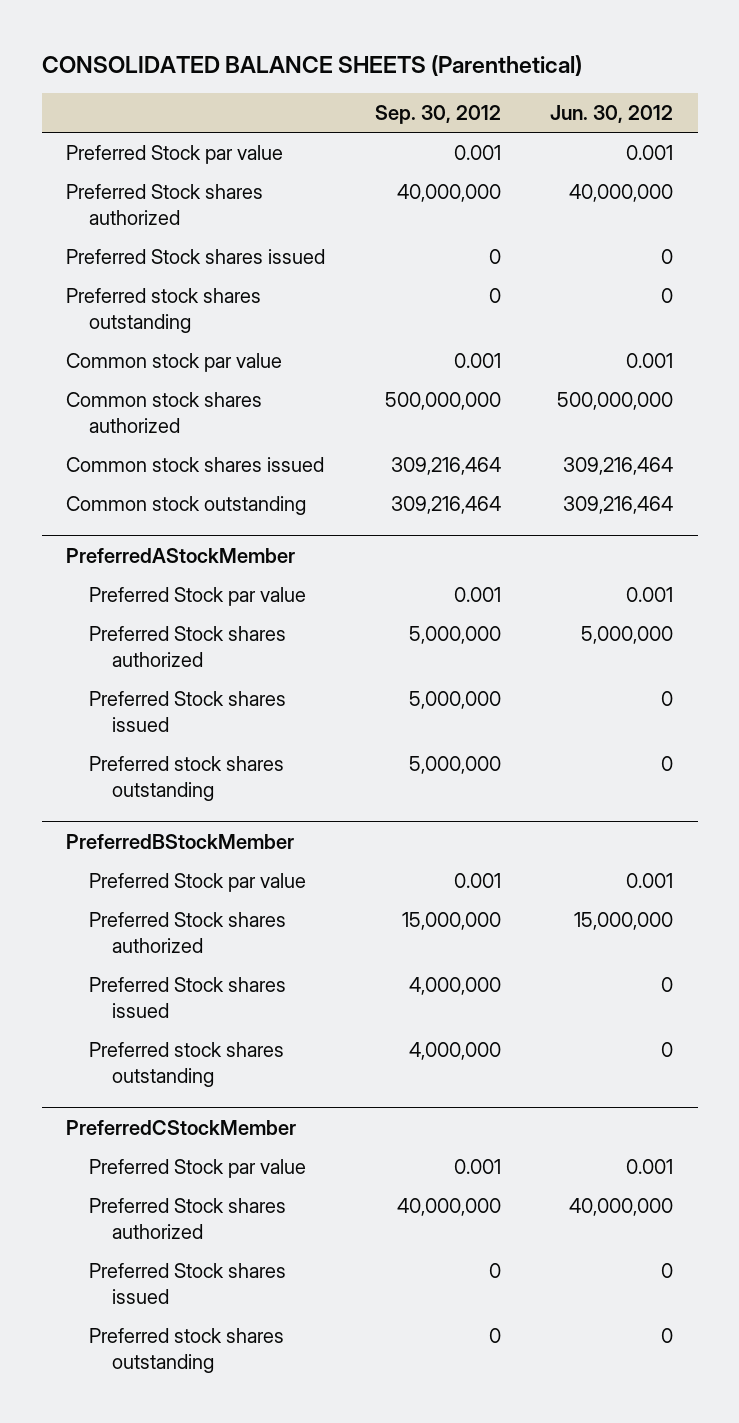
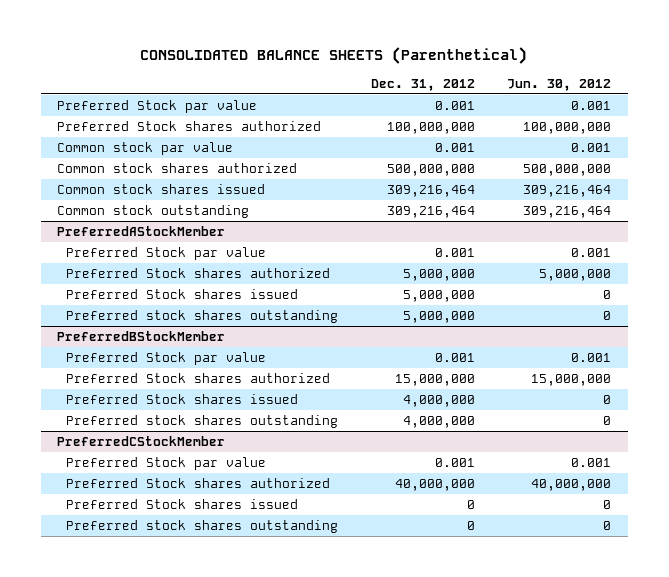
[374,104,501,124] Sep. 30, 2012 -> none
none -> [370,78,475,91] Dec. 31, 2012
[66,248,326,264] Preferred Stock shares issued -> none
[66,287,262,333] Preferred stock shares outstanding -> none
[568,183,673,202] 40,000,000 -> [523,121,612,134] 100,000,000

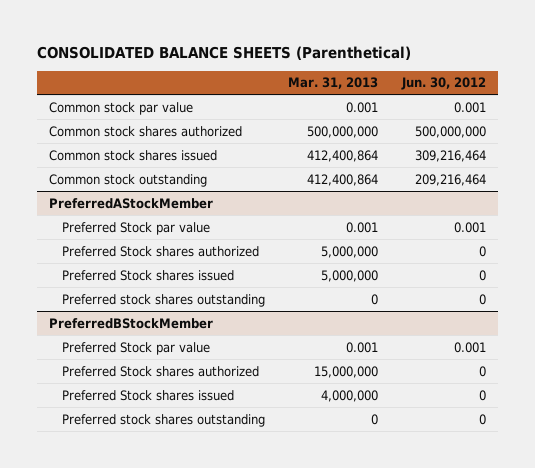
[370,78,475,91] Dec. 31, 2012 -> none
none -> [288,77,379,90] Mar. 31, 2013
[57,99,258,113] Preferred Stock par value -> none
[57,120,322,131] Preferred Stock shares authorized -> none
[523,205,612,218] 309,216,464 -> [415,173,487,186] 209,216,464
[539,268,612,281] 5,000,000 -> [479,245,487,257] 0
[65,393,298,404] Preferred Stock shares issued -> none
[65,414,338,428] Preferred stock shares outstanding -> none
[57,435,226,446] PreferredCStockMember -> none
[65,456,266,470] Preferred Stock par value -> none
[65,477,330,488] Preferred Stock shares authorized -> none
[531,373,612,386] 15,000,000 -> [479,365,487,377] 0

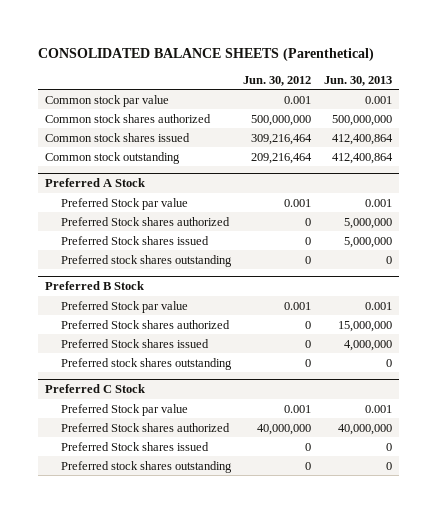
[288,77,379,90] Mar. 31, 2013 -> none
none -> [324,75,393,86] Jun. 30, 2013
[49,197,214,209] PreferredAStockMember -> none
none -> [44,178,145,188] Preferred A Stock
[49,317,214,329] PreferredBStockMember -> none
none -> [44,281,144,291] Preferred B Stock
none -> [44,384,145,394] Preferred C Stock
none -> [60,403,188,416] Preferred Stock par value
none -> [60,422,230,432] Preferred Stock shares authorized
none -> [60,441,209,451] Preferred Stock shares issued
none -> [60,460,232,473] Preferred stock shares outstanding

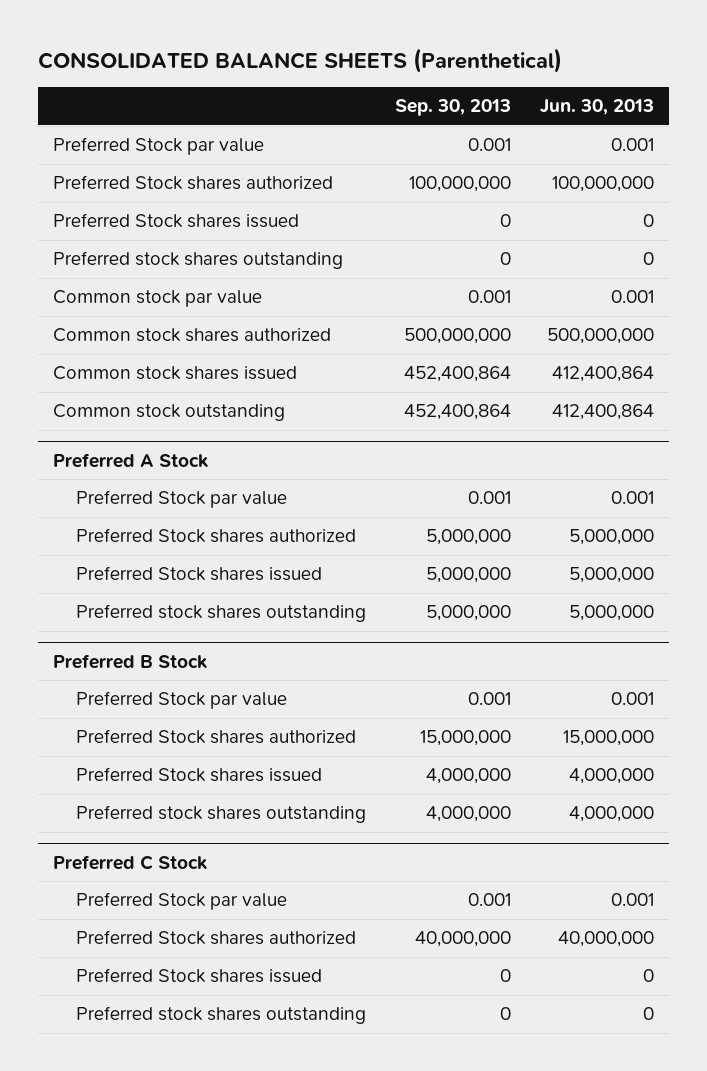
[243,75,312,86] Jun. 30, 2012 -> none
none -> [395,99,512,117] Sep. 30, 2013
none -> [52,137,264,156] Preferred Stock par value
none -> [52,175,333,191] Preferred Stock shares authorized
none -> [52,213,299,229] Preferred Stock shares issued
none -> [52,251,343,270] Preferred stock shares outstanding
[386,255,393,264] 0 -> [569,605,655,622] 5,000,000
[386,358,393,367] 0 -> [569,806,655,823] 4,000,000

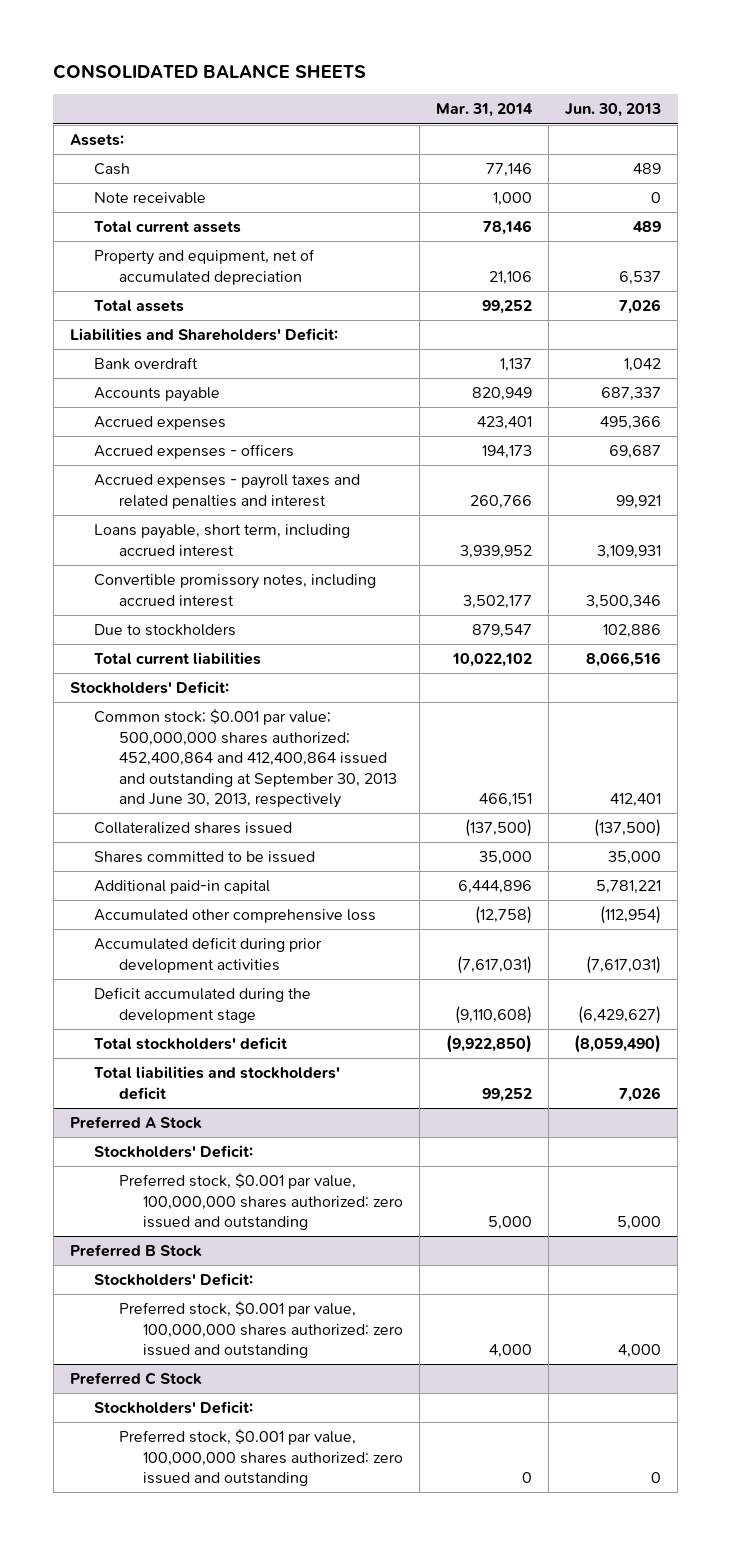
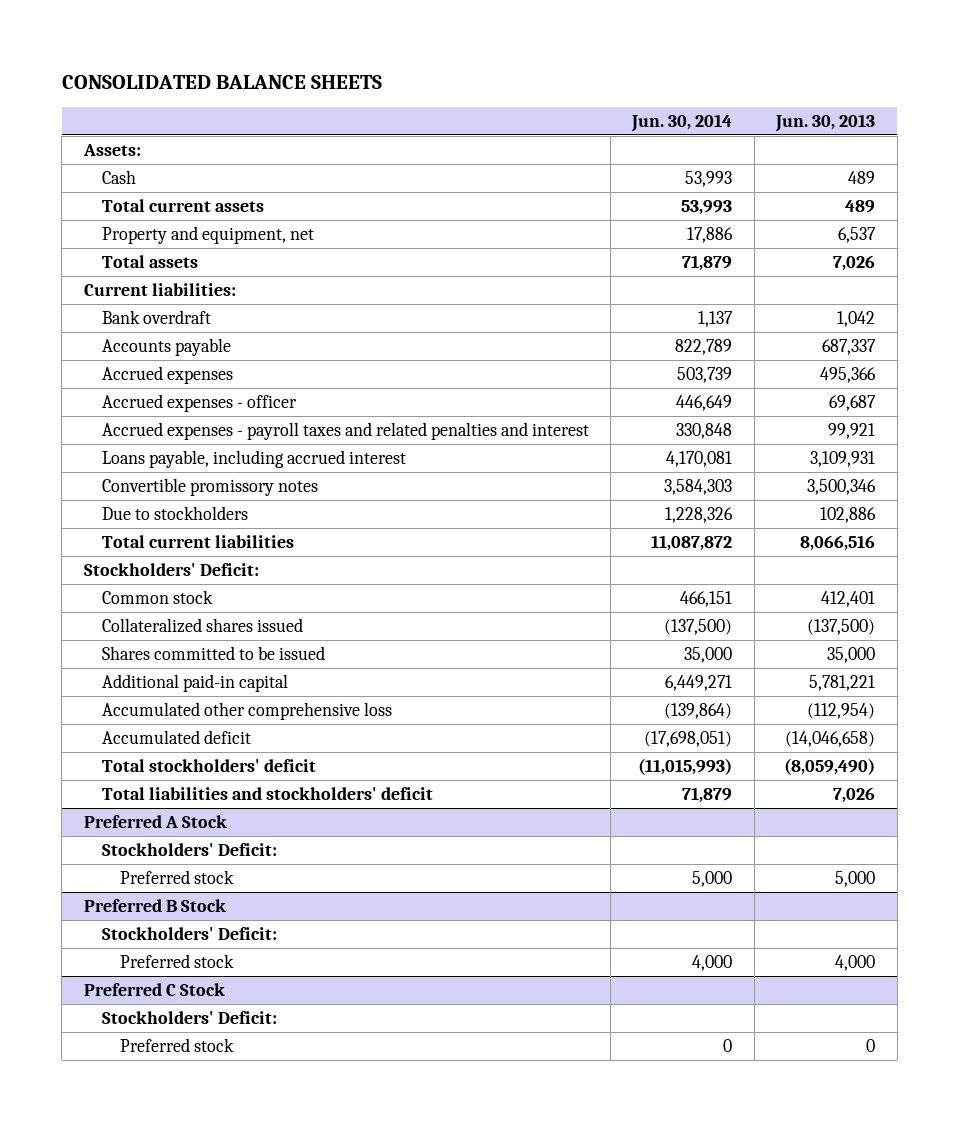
[436,103,534,118] Mar. 31, 2014 -> none
none -> [631,113,733,132] Jun. 30, 2014
[94,192,207,205] Note receivable -> none
[94,249,316,285] Property and equipment, net of accumulated depreciation -> [101,226,314,245] Property and equipment, net
[70,328,339,342] Liabilities and Shareholders' Deficit: -> none
none -> [83,283,236,297] Current liabilities:
[94,444,295,460] Accrued expenses - officers -> [101,394,297,413] Accrued expenses - officer
[94,524,351,557] Loans payable, short term, including accrued interest -> [101,450,406,469] Loans payable, including accrued interest
[94,574,377,607] Convertible promissory notes, including accrued interest -> [101,478,318,497] Convertible promissory notes
[94,709,397,809] Common stock; $0.001 par value; 500,000,000 shares authorized; 452,400,864 and 412,400,864 issued and outstanding at September 30, 2013 and June 30, 2013, respectively -> [101,590,213,605] Common stock
[94,937,323,973] Accumulated deficit during prior development activities -> none
[94,987,312,1023] Deficit accumulated during the development stage -> none
none -> [101,730,251,745] Accumulated deficit
[118,1173,404,1231] Preferred stock, $0.001 par value, 100,000,000 shares authorized: zero issued and outstanding -> [119,870,234,885] Preferred stock
[118,1301,404,1359] Preferred stock, $0.001 par value, 100,000,000 shares authorized: zero issued and outstanding -> [119,954,234,969] Preferred stock
[118,1429,404,1487] Preferred stock, $0.001 par value, 100,000,000 shares authorized: zero issued and outstanding -> [119,1038,234,1053] Preferred stock

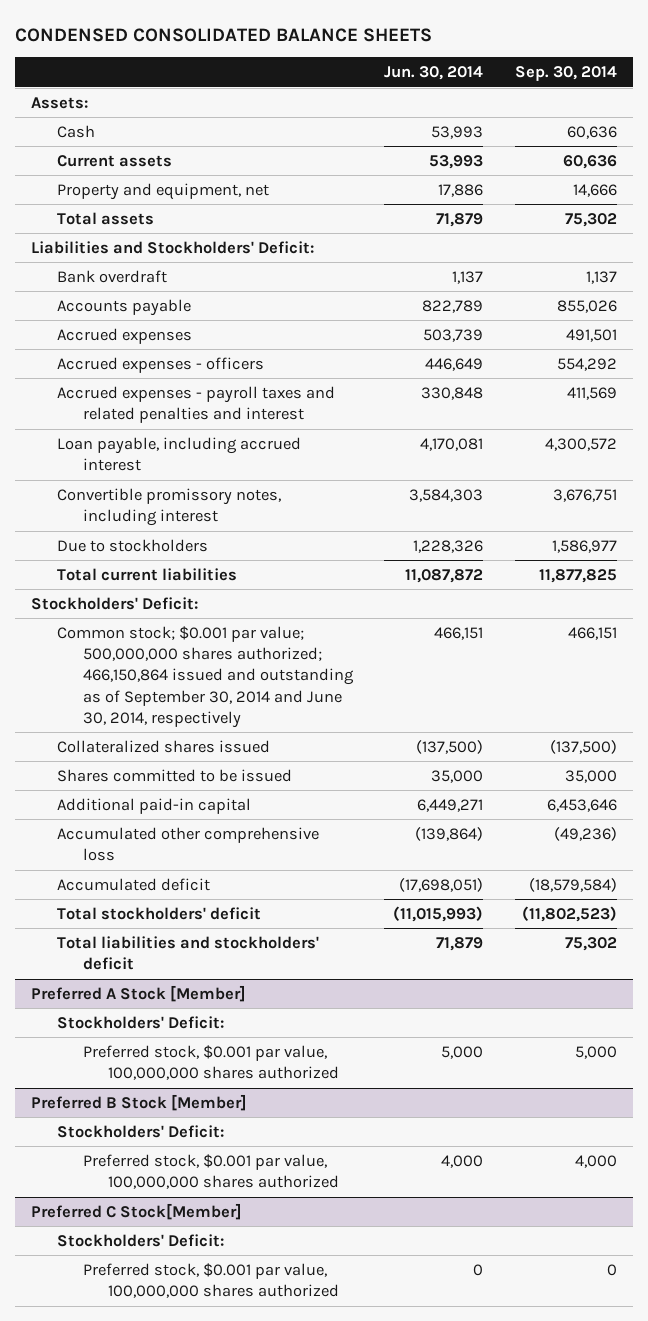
[61,75,382,90] CONSOLIDATED BALANCE SHEETS -> [15,27,433,42] CONDENSED CONSOLIDATED BALANCE SHEETS
[775,113,876,132] Jun. 30, 2013 -> none
none -> [514,66,617,82] Sep. 30, 2014
[101,199,264,213] Total current assets -> [56,154,172,167] Current assets
[83,283,236,297] Current liabilities: -> none
none -> [31,240,315,254] Liabilities and Stockholders' Deficit:
[101,394,297,413] Accrued expenses - officer -> [56,356,264,373] Accrued expenses - officers
[101,450,406,469] Loans payable, including accrued interest -> [56,436,301,472] Loan payable, including accrued interest
[101,478,318,497] Convertible promissory notes -> [56,487,281,527] Convertible promissory notes, including interest
[101,590,213,605] Common stock -> [56,625,354,729] Common stock; $0.001 par value; 500,000,000 shares authorized; 466,150,864 issued and outstanding as of September 30, 2014 and June 30, 2014, respectively
[83,815,227,829] Preferred A Stock -> [31,984,247,1002] Preferred A Stock [Member]
[119,870,234,885] Preferred stock -> [82,1044,340,1081] Preferred stock, $0.001 par value, 100,000,000 shares authorized
[83,899,226,913] Preferred B Stock -> [31,1093,248,1111] Preferred B Stock [Member]
[119,954,234,969] Preferred stock -> [82,1153,340,1190] Preferred stock, $0.001 par value, 100,000,000 shares authorized
[83,983,225,997] Preferred C Stock -> [31,1202,243,1220] Preferred C Stock[Member]
[119,1038,234,1053] Preferred stock -> [82,1262,340,1299] Preferred stock, $0.001 par value, 100,000,000 shares authorized

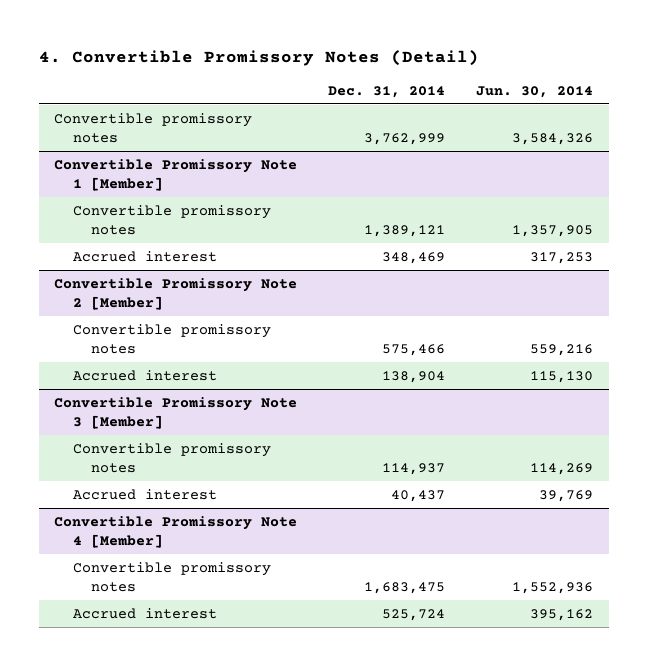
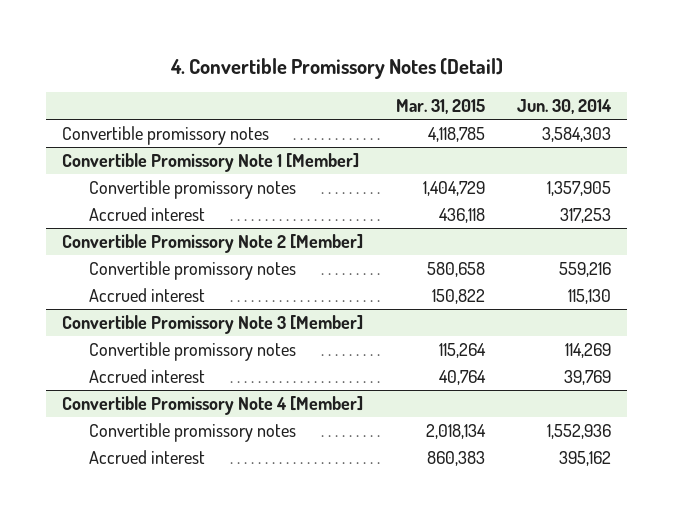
[328,85,446,98] Dec. 31, 2014 -> none
none -> [395,99,485,115] Mar. 31, 2015
[512,133,594,146] 3,584,326 -> [542,127,612,143] 3,584,303

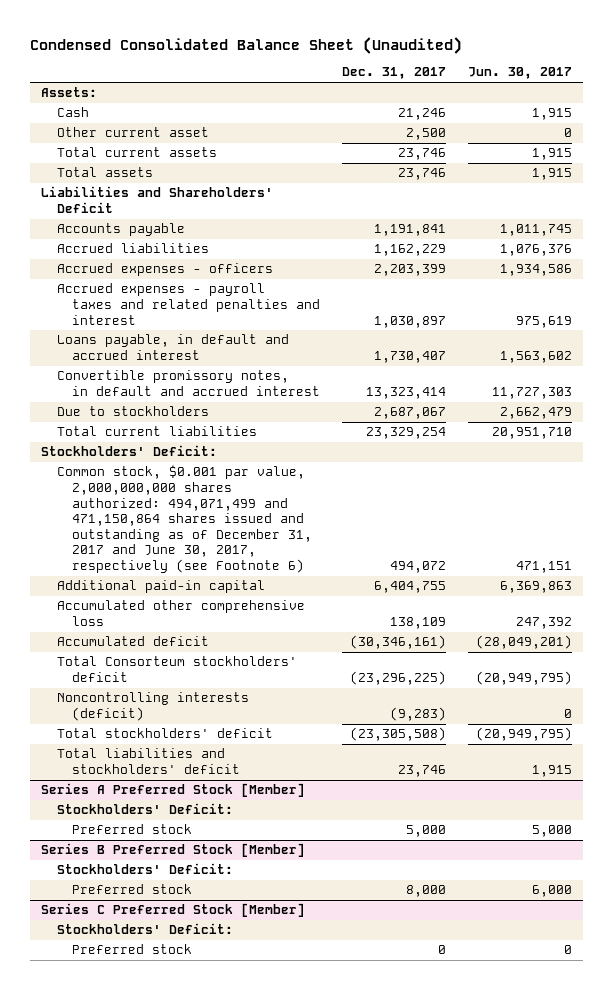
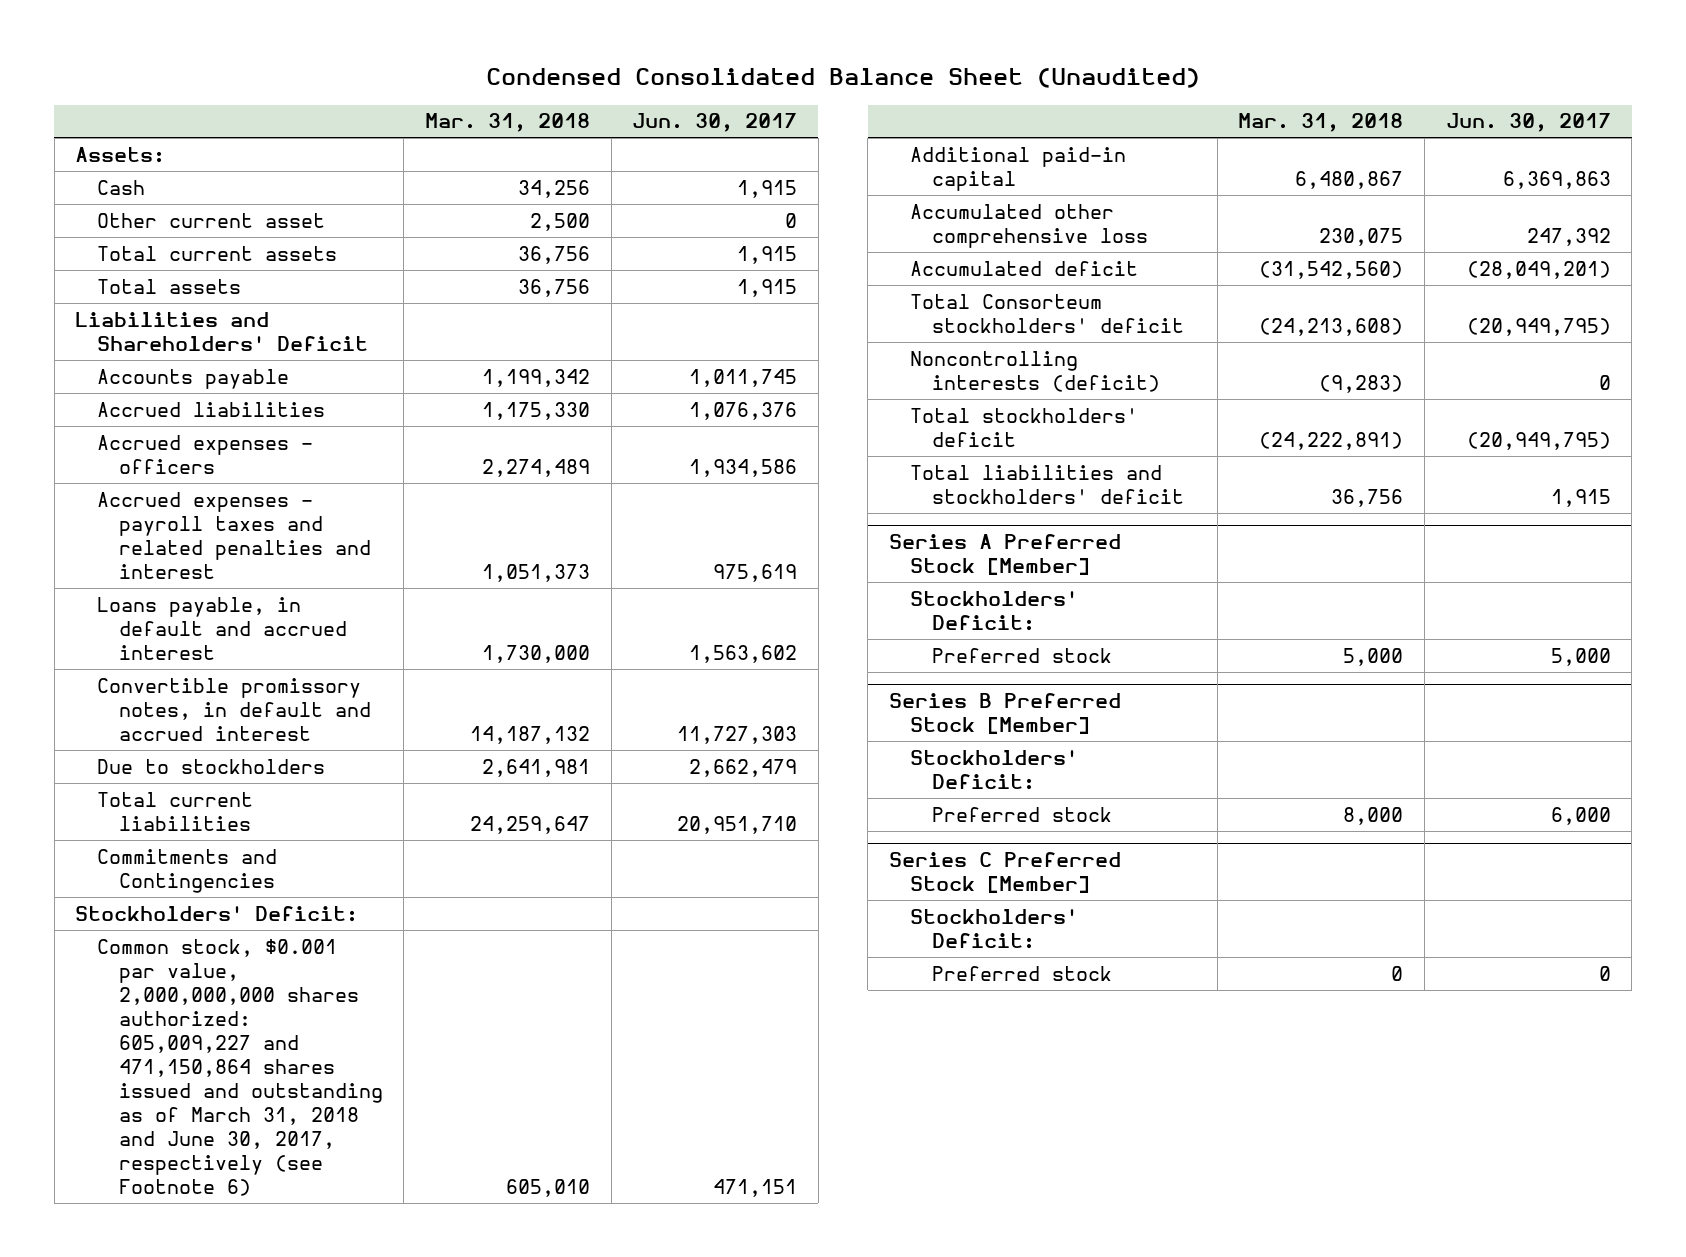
[341,67,446,80] Dec. 31, 2017 -> none
none -> [424,113,590,133] Mar. 31, 2018
none -> [97,848,278,893] Commitments and Contingencies
[56,465,312,573] Common stock, $0.001 par value, 2,000,000,000 shares authorized: 494,071,499 and 471,150,864 shares issued and outstanding as of December 31, 2017 and June 30, 2017, respectively (see Footnote 6) -> [97,938,383,1197] Common stock, $0.001 par value, 2,000,000,000 shares authorized: 605,009,227 and 471,150,864 shares issued and outstanding as of March 31, 2018 and June 30, 2017, respectively (see Footnote 6)

